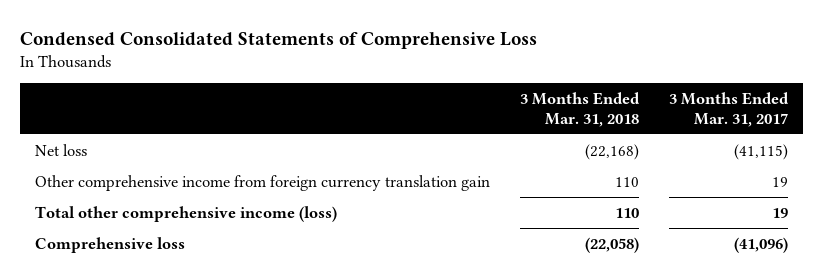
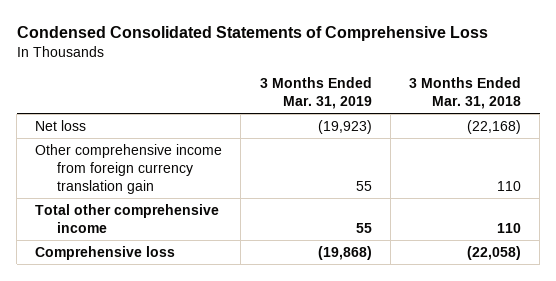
[669,92,790,127] 3 Months Ended Mar. 31, 2017 -> none
none -> [259,77,372,110] 3 Months Ended Mar. 31, 2019
[34,205,337,222] Total other comprehensive income (loss) -> [35,203,220,233] Total other comprehensive income

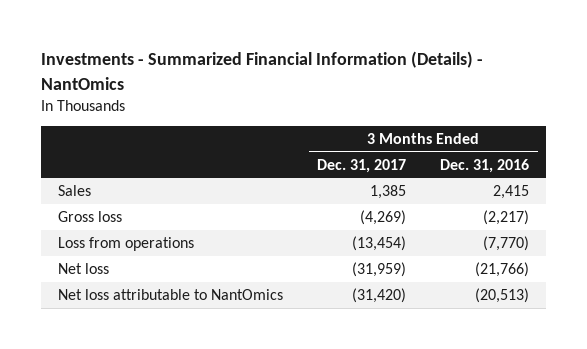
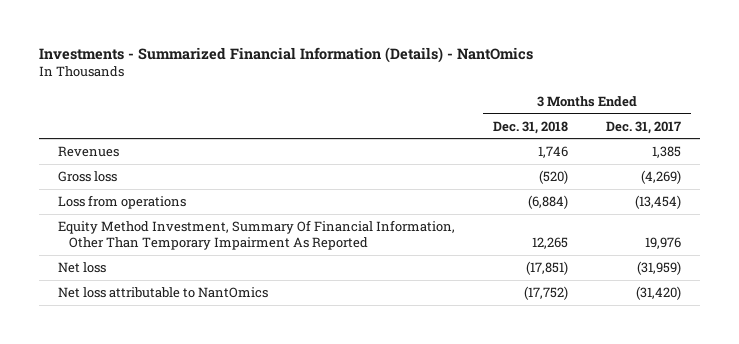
[440,158,530,173] Dec. 31, 2016 -> none
none -> [492,120,568,134] Dec. 31, 2018
[58,184,92,196] Sales -> [57,145,119,157] Revenues
none -> [57,219,455,250] Equity Method Investment, Summary Of Financial Information, Other Than Temporary Impairment As Reported

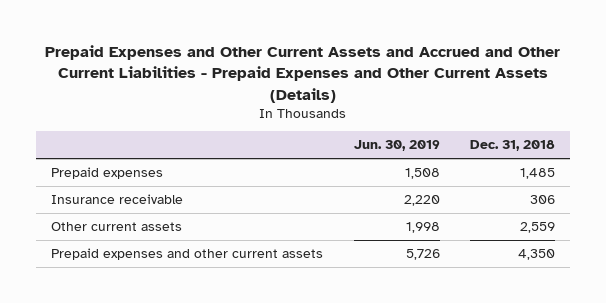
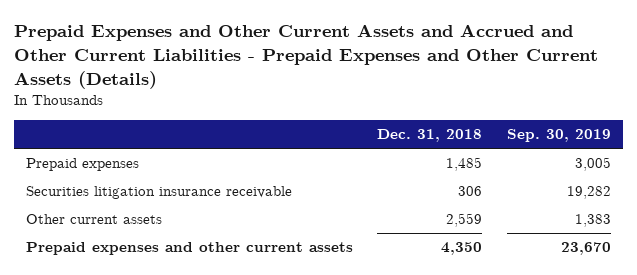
[353,140,440,152] Jun. 30, 2019 -> none
none -> [506,129,611,143] Sep. 30, 2019
[51,194,184,205] Insurance receivable -> [25,186,292,200] Securities litigation insurance receivable

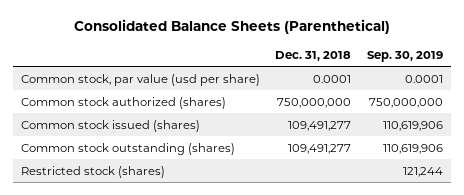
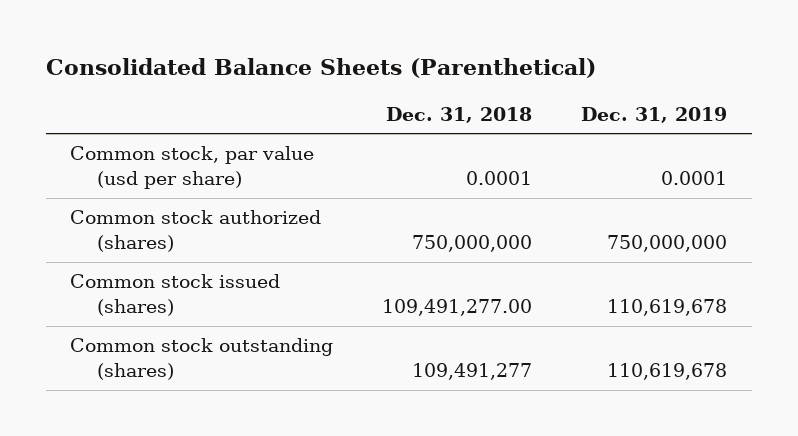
[366,50,443,62] Sep. 30, 2019 -> none
none -> [581,106,728,123] Dec. 31, 2019
[288,120,352,131] 109,491,277 -> [382,298,533,316] 109,491,277.00
[20,165,165,178] Restricted stock (shares) -> none

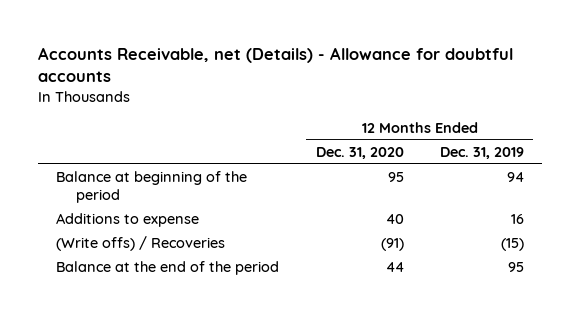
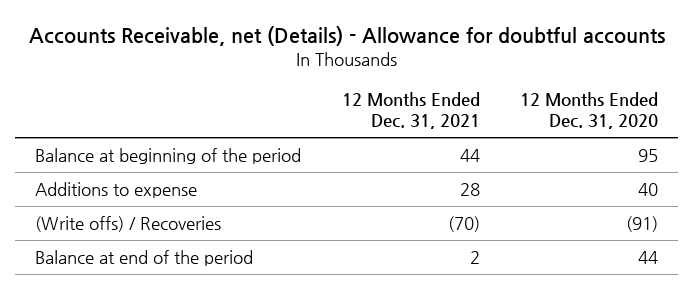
[440,146,525,159] Dec. 31, 2019 -> none
none -> [341,91,480,130] 12 Months Ended Dec. 31, 2021
[56,261,280,276] Balance at the end of the period -> [35,249,254,266] Balance at end of the period

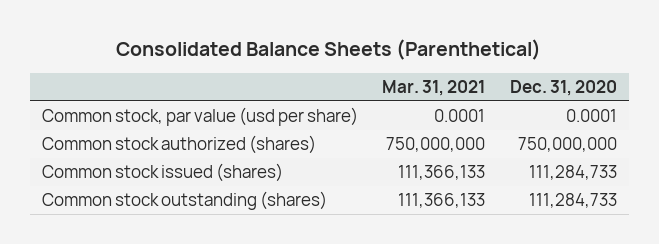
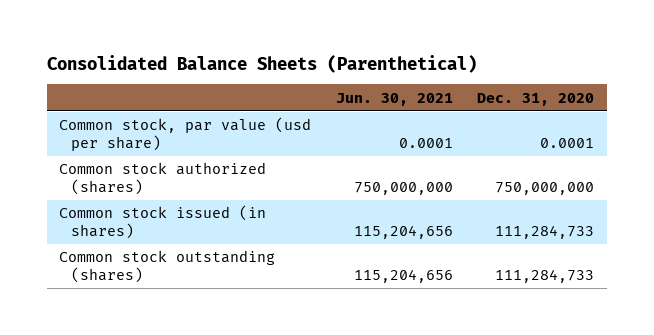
[382,79,486,96] Mar. 31, 2021 -> none
none -> [335,92,453,106] Jun. 30, 2021
[42,163,284,183] Common stock issued (shares) -> [59,205,267,239] Common stock issued (in shares)

